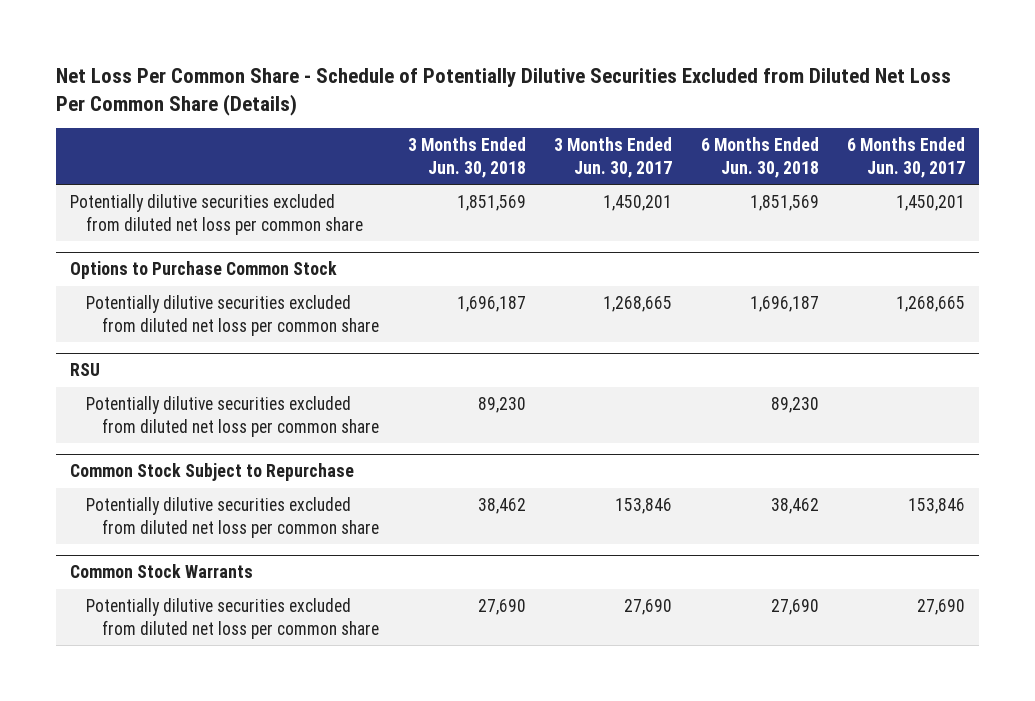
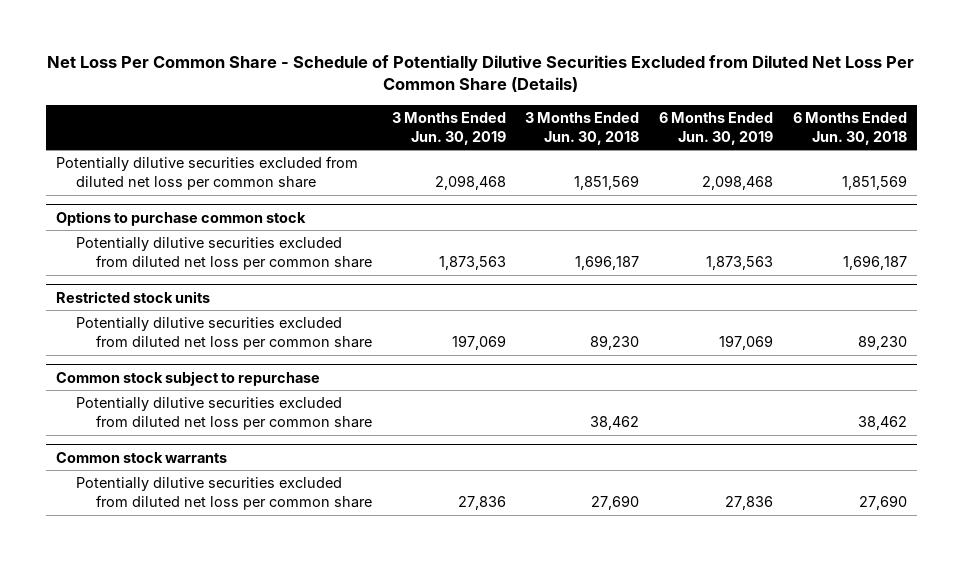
[554,137,673,178] 3 Months Ended Jun. 30, 2017 -> none
[847,137,966,178] 6 Months Ended Jun. 30, 2017 -> none
none -> [391,112,506,145] 3 Months Ended Jun. 30, 2019
none -> [659,112,774,145] 6 Months Ended Jun. 30, 2019
[70,261,338,280] Options to Purchase Common Stock -> [55,210,306,226] Options to purchase common stock
[70,363,101,377] RSU -> [55,290,210,303] Restricted stock units
[70,463,355,482] Common Stock Subject to Repurchase -> [55,370,320,386] Common stock subject to repurchase
[70,564,254,579] Common Stock Warrants -> [55,451,227,463] Common stock warrants

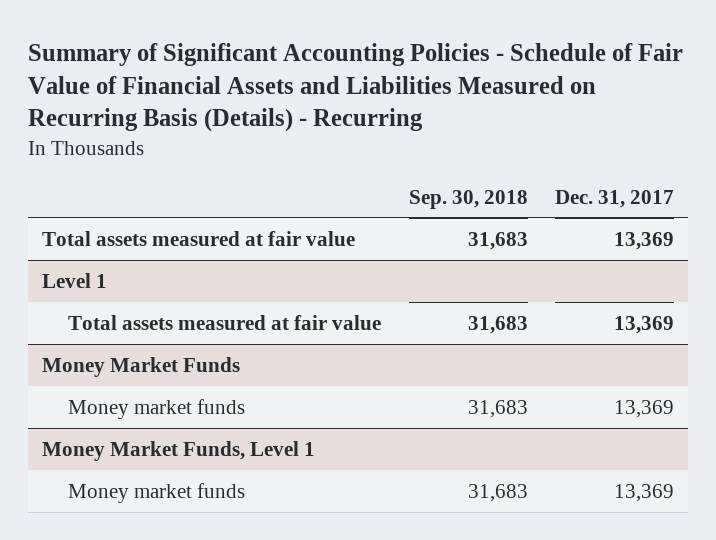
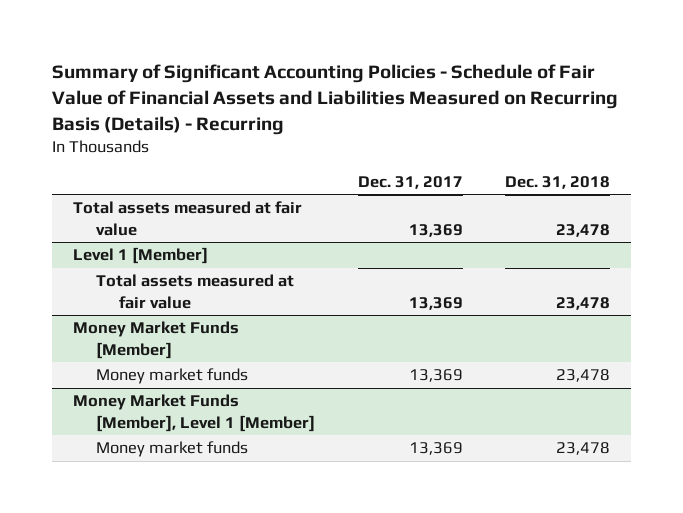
[408,189,528,209] Sep. 30, 2018 -> none
none -> [505,175,611,189] Dec. 31, 2018
[41,272,107,288] Level 1 -> [73,247,209,265] Level 1 [Member]
[41,356,240,377] Money Market Funds -> [73,321,240,359] Money Market Funds [Member]
[41,440,315,461] Money Market Funds, Level 1 -> [73,394,316,432] Money Market Funds [Member], Level 1 [Member]

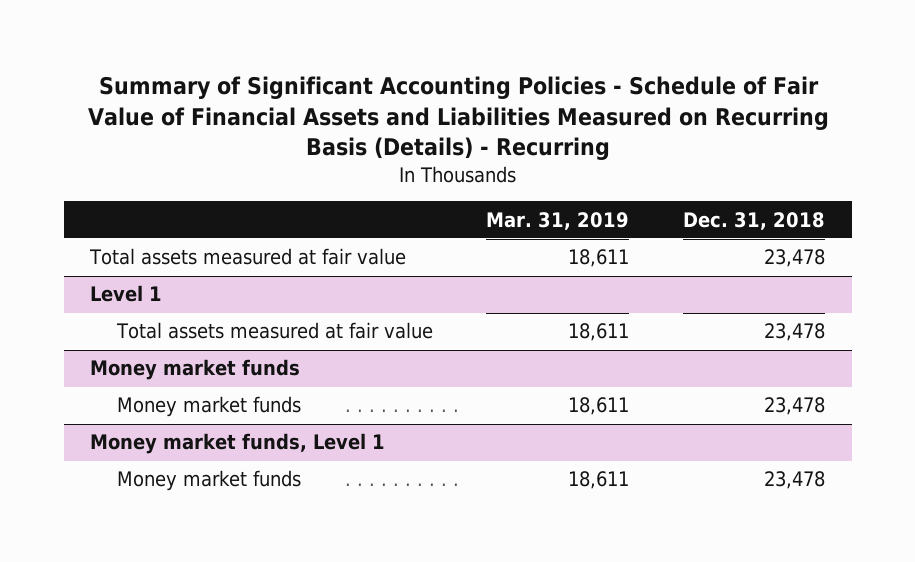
[357,175,463,189] Dec. 31, 2017 -> none
none -> [486,211,630,230] Mar. 31, 2019
[73,247,209,265] Level 1 [Member] -> [90,285,163,303] Level 1
[73,321,240,359] Money Market Funds [Member] -> [90,359,301,381] Money market funds
[73,394,316,432] Money Market Funds [Member], Level 1 [Member] -> [90,433,386,455] Money market funds, Level 1

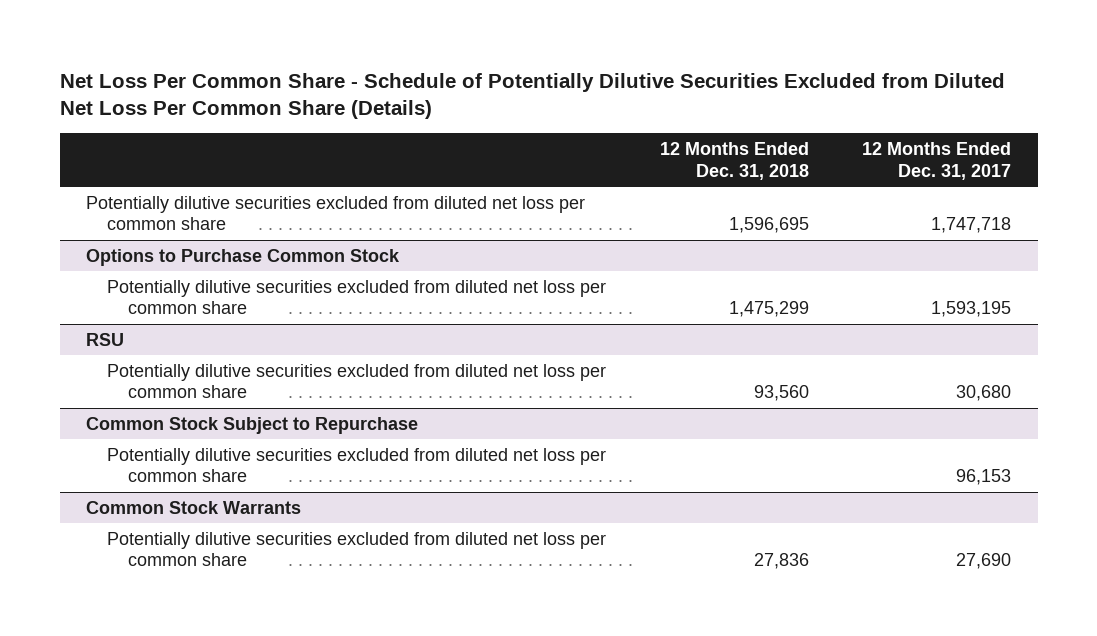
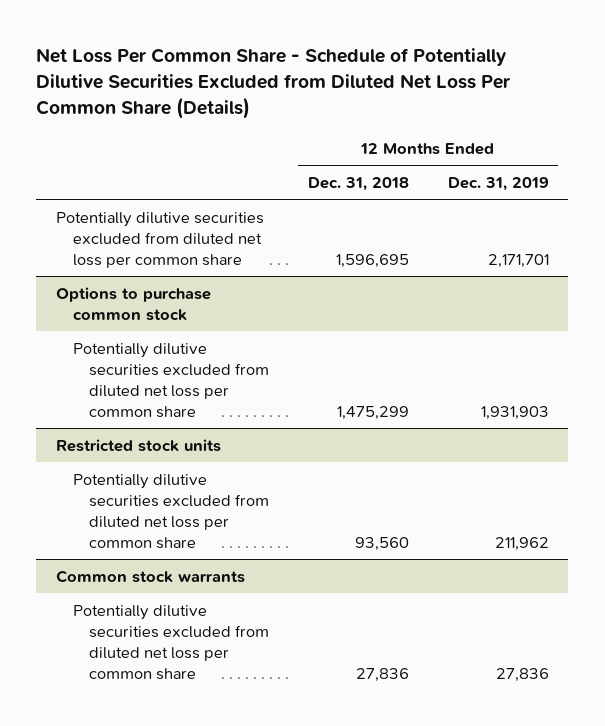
[862,142,1012,180] 12 Months Ended Dec. 31, 2017 -> none
none -> [447,176,549,191] Dec. 31, 2019
[86,248,401,266] Options to Purchase Common Stock -> [55,286,211,321] Options to purchase common stock
[86,332,125,346] RSU -> [55,438,221,452] Restricted stock units
[86,416,419,434] Common Stock Subject to Repurchase -> none
[107,447,607,483] Potentially dilutive securities excluded from diluted net loss per common share -> none
[86,500,302,514] Common Stock Warrants -> [55,569,245,583] Common stock warrants

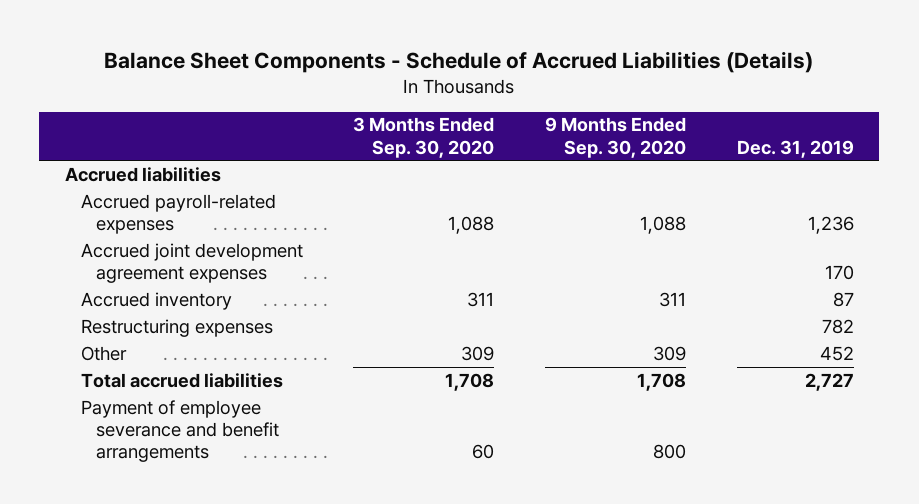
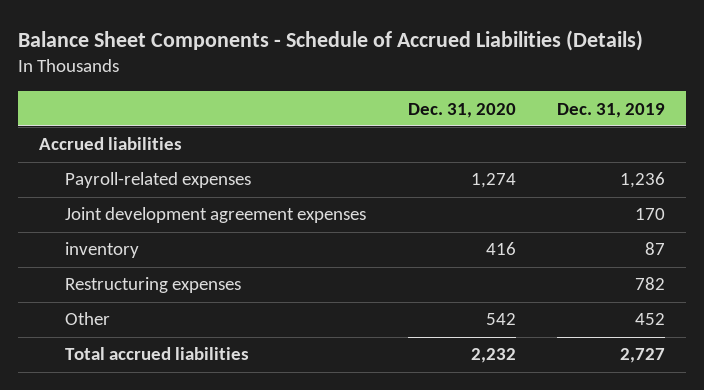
[353,117,495,158] 3 Months Ended Sep. 30, 2020 -> none
[545,117,687,158] 9 Months Ended Sep. 30, 2020 -> none
none -> [407,102,516,118] Dec. 31, 2020
[80,193,276,235] Accrued payroll-related expenses -> [65,172,252,189] Payroll-related expenses
[80,242,303,284] Accrued joint development agreement expenses -> [65,207,367,224] Joint development agreement expenses
[80,291,232,310] Accrued inventory -> [65,242,140,259] inventory
[80,399,280,463] Payment of employee severance and benefit arrangements -> none

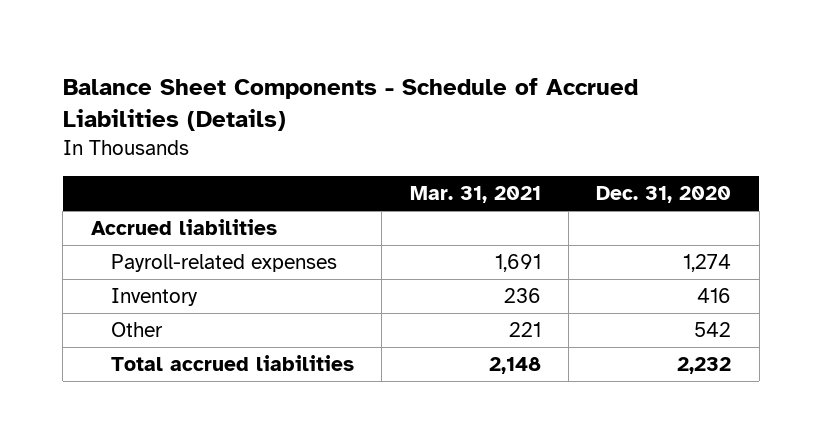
[556,102,665,118] Dec. 31, 2019 -> none
none -> [409,186,541,204] Mar. 31, 2021
[65,207,367,224] Joint development agreement expenses -> none
[65,277,242,294] Restructuring expenses -> none
[65,242,140,259] inventory -> [110,288,198,307] Inventory

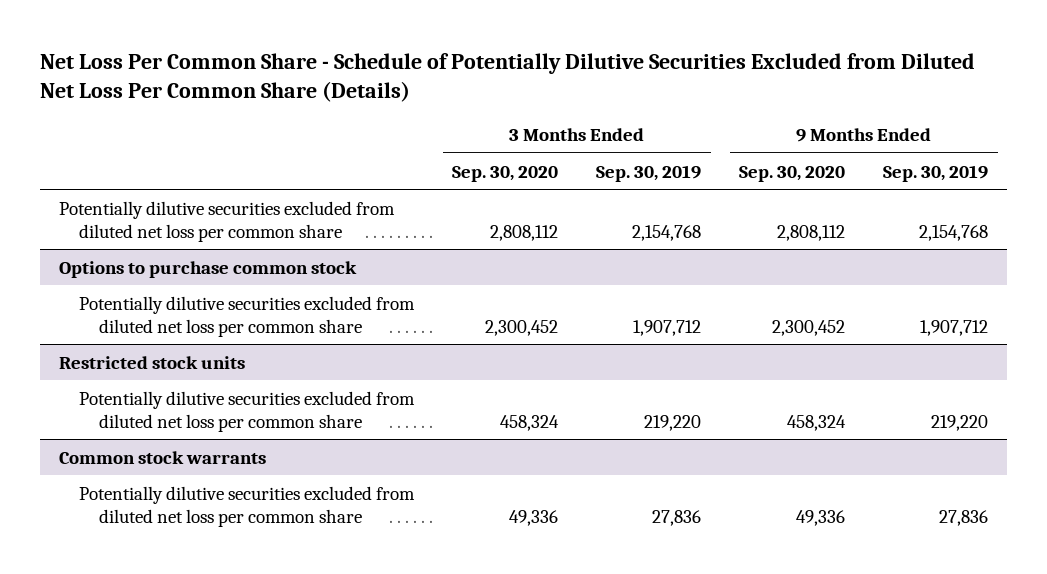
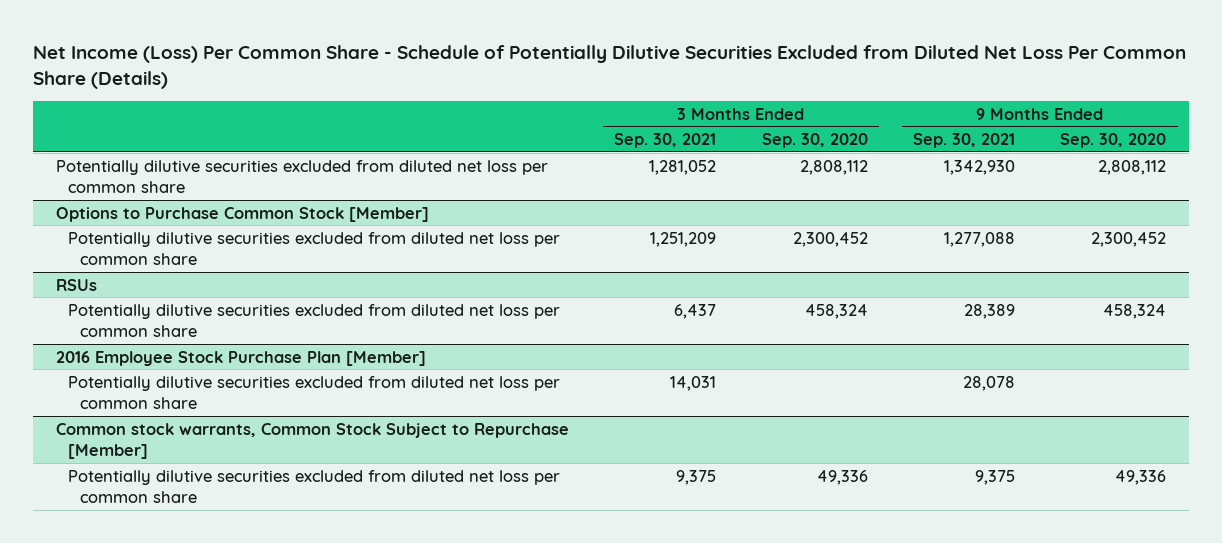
[39,52,975,102] Net Loss Per Common Share - Schedule of Potentially Dilutive Securities Excluded from Diluted Net Loss Per Common Share (Details) -> [33,44,1187,89] Net Income (Loss) Per Common Share - Schedule of Potentially Dilutive Securities Excluded from Diluted Net Loss Per Common Share (Details)
[596,164,702,182] Sep. 30, 2019 -> none
[883,164,989,182] Sep. 30, 2019 -> none
none -> [614,133,717,149] Sep. 30, 2021
none -> [913,133,1016,149] Sep. 30, 2021
[59,260,358,278] Options to purchase common stock -> [55,206,429,222] Options to Purchase Common Stock [Member]
[59,355,246,369] Restricted stock units -> [55,278,97,291] RSUs
[59,450,267,464] Common stock warrants -> none
none -> [55,350,426,366] 2016 Employee Stock Purchase Plan [Member]
none -> [67,375,560,409] Potentially dilutive securities excluded from diluted net loss per common share
none -> [55,422,569,459] Common stock warrants, Common Stock Subject to Repurchase [Member]

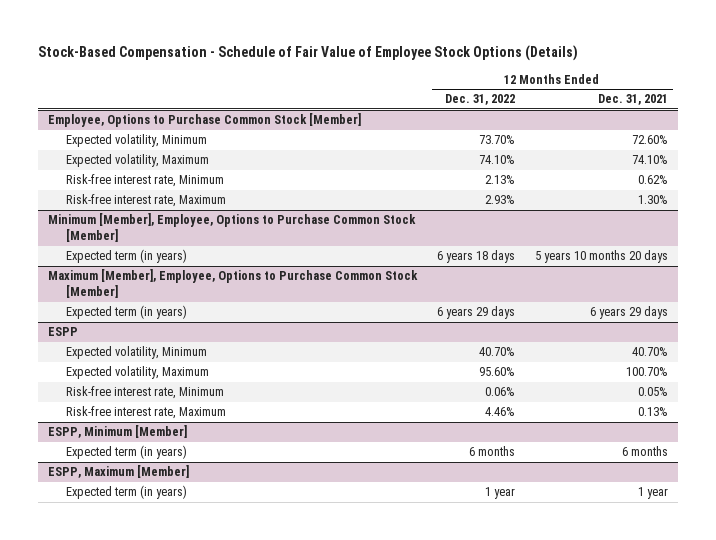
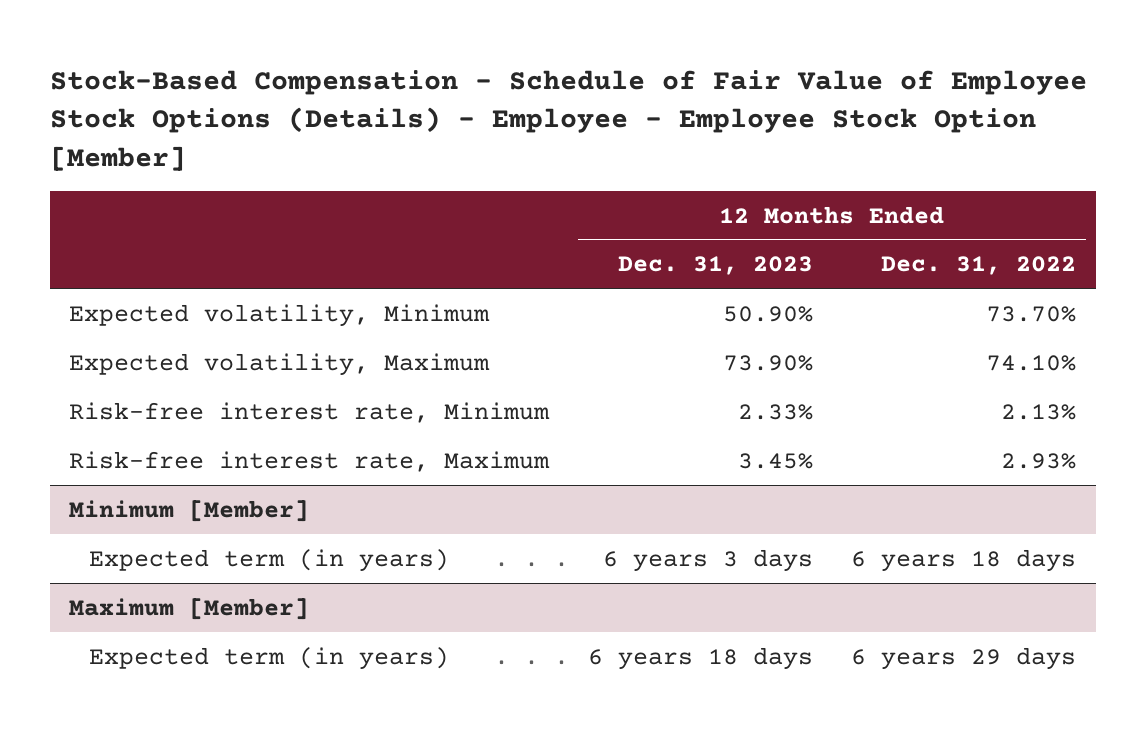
[37,45,578,62] Stock-Based Compensation - Schedule of Fair Value of Employee Stock Options (Details) -> [50,69,1088,172] Stock-Based Compensation - Schedule of Fair Value of Employee Stock Options (Details) - Employee - Employee Stock Option [Member]
[597,94,668,106] Dec. 31, 2021 -> none
none -> [617,256,813,276] Dec. 31, 2023
[47,113,361,128] Employee, Options to Purchase Common Stock [Member] -> none
[47,213,416,243] Minimum [Member], Employee, Options to Purchase Common Stock [Member] -> none
none -> [69,499,310,522] Minimum [Member]
[47,269,418,299] Maximum [Member], Employee, Options to Purchase Common Stock [Member] -> none
none -> [69,597,310,620] Maximum [Member]
[47,327,78,337] ESPP -> none
[66,346,208,360] Expected volatility, Minimum -> none
[66,366,210,380] Expected volatility, Maximum -> none
[66,386,225,400] Risk-free interest rate, Minimum -> none
[66,406,227,420] Risk-free interest rate, Maximum -> none
[47,425,187,439] ESPP, Minimum [Member] -> none
[66,445,188,460] Expected term (in years) -> none
[47,465,189,479] ESPP, Maximum [Member] -> none
[66,485,188,500] Expected term (in years) -> none

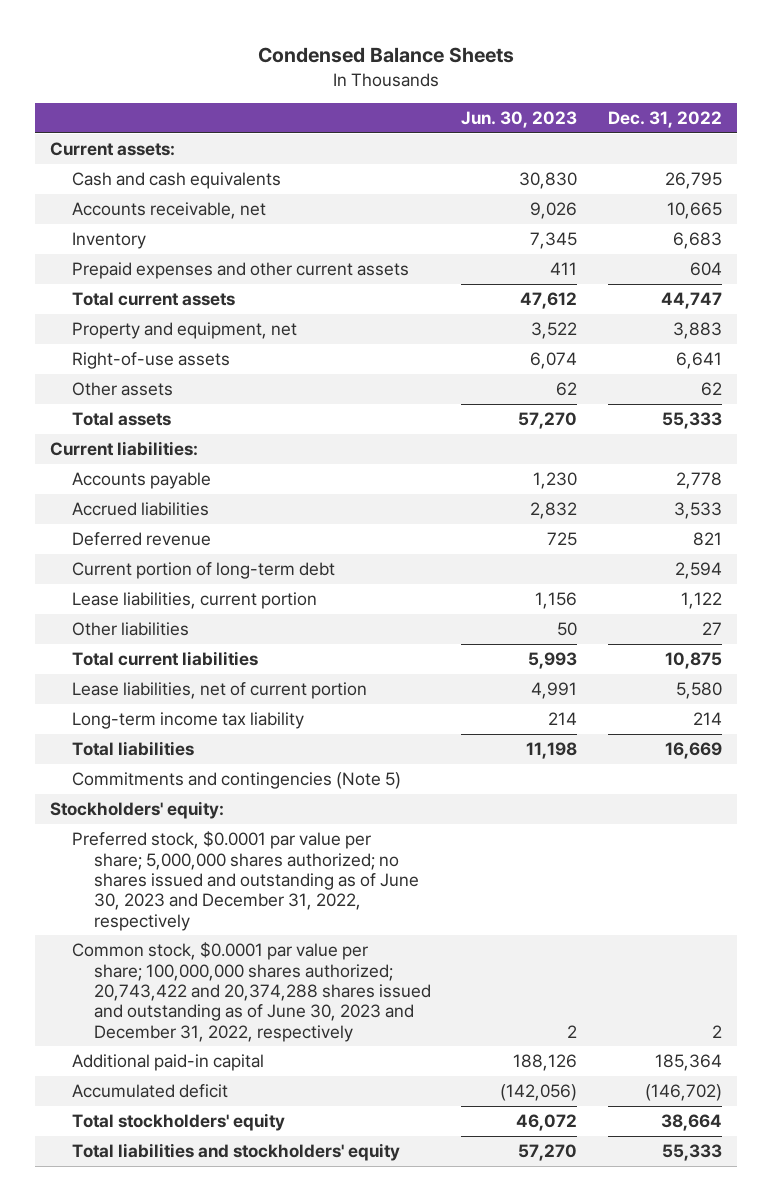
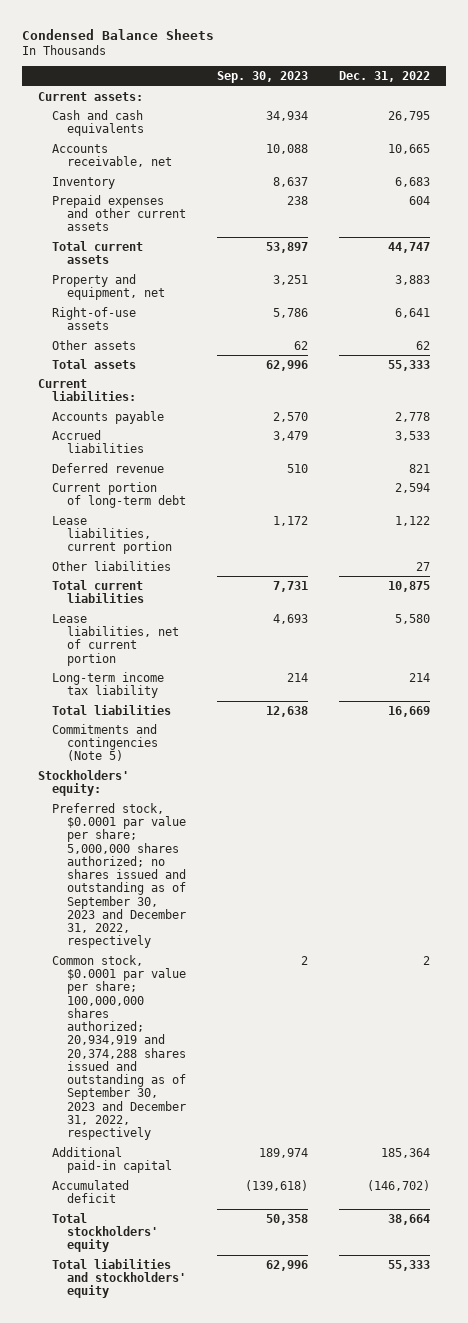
[461,111,578,129] Jun. 30, 2023 -> none
none -> [217,71,309,84] Sep. 30, 2023
[72,831,419,931] Preferred stock, $0.0001 par value per share; 5,000,000 shares authorized; no shares issued and outstanding as of June 30, 2023 and December 31, 2022, respectively -> [52,802,187,949] Preferred stock, $0.0001 par value per share; 5,000,000 shares authorized; no shares issued and outstanding as of September 30, 2023 and December 31, 2022, respectively
[72,942,431,1042] Common stock, $0.0001 par value per share; 100,000,000 shares authorized; 20,743,422 and 20,374,288 shares issued and outstanding as of June 30, 2023 and December 31, 2022, respectively -> [52,954,187,1141] Common stock, $0.0001 par value per share; 100,000,000 shares authorized; 20,934,919 and 20,374,288 shares issued and outstanding as of September 30, 2023 and December 31, 2022, respectively

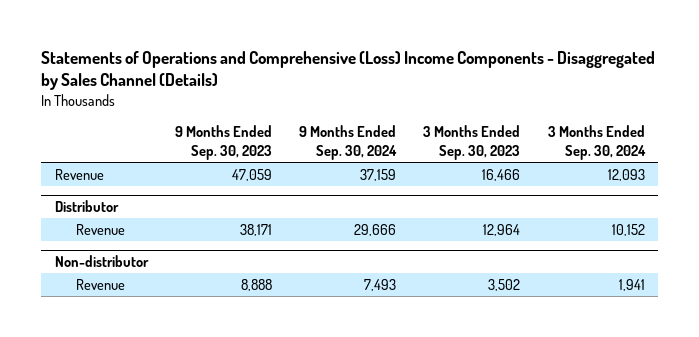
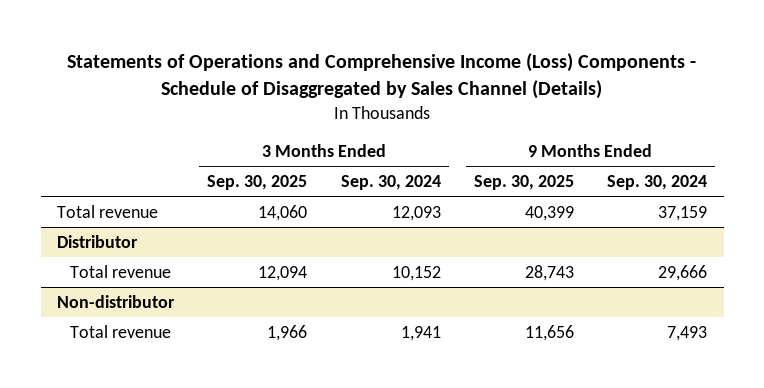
[41,50,656,91] Statements of Operations and Comprehensive (Loss) Income Components - Disaggregated by Sales Channel (Details) -> [67,52,697,100] Statements of Operations and Comprehensive Income (Loss) Components - Schedule of Disaggregated by Sales Channel (Details)
[174,125,272,161] 9 Months Ended Sep. 30, 2023 -> none
[423,125,521,161] 3 Months Ended Sep. 30, 2023 -> none
none -> [207,174,308,190] Sep. 30, 2025
none -> [473,174,574,190] Sep. 30, 2025
[54,168,104,180] Revenue -> [57,204,159,218] Total revenue
[75,223,125,235] Revenue -> [69,264,171,278] Total revenue
[75,278,125,290] Revenue -> [69,324,171,338] Total revenue

